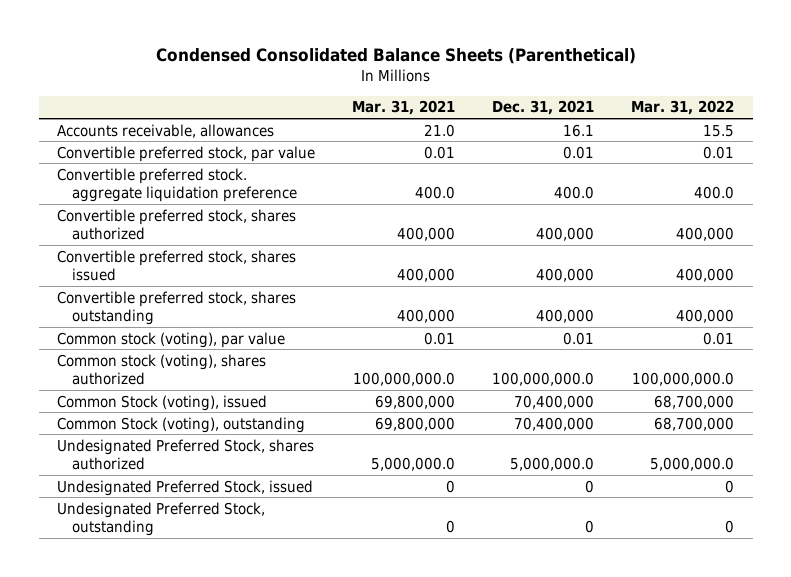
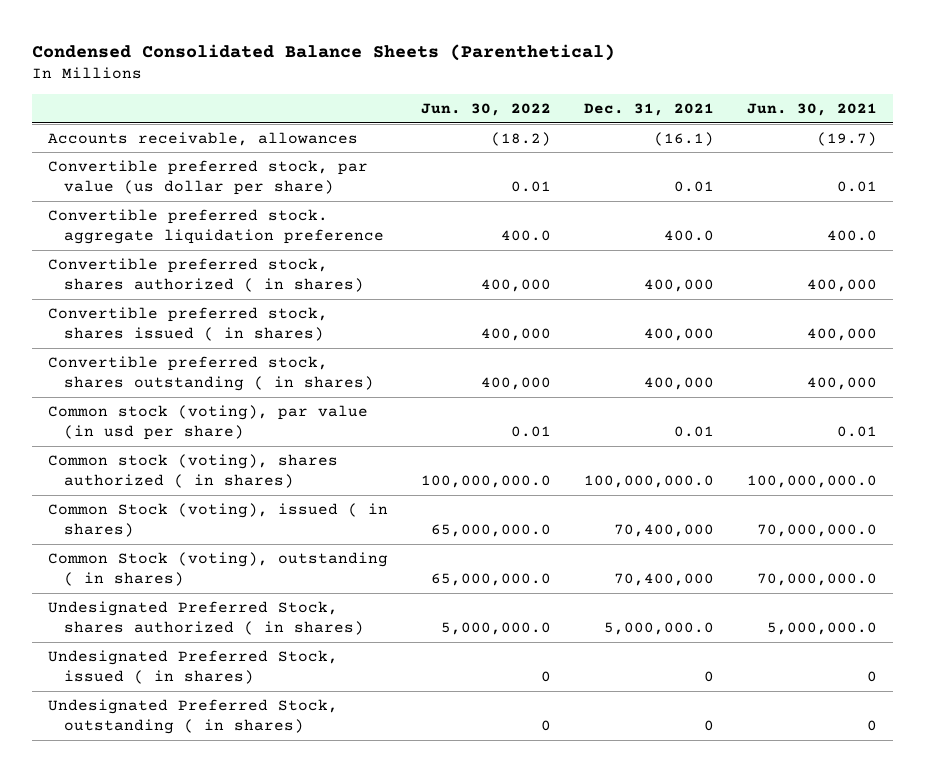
[352,100,456,116] Mar. 31, 2021 -> none
[631,100,735,116] Mar. 31, 2022 -> none
none -> [421,103,552,117] Jun. 30, 2022
none -> [746,103,877,117] Jun. 30, 2021
[563,123,595,137] 16.1 -> [653,131,714,146] (16.1)
[57,145,316,162] Convertible preferred stock, par value -> [48,159,369,196] Convertible preferred stock, par value (us dollar per share)
[57,208,297,241] Convertible preferred stock, shares authorized -> [48,257,364,293] Convertible preferred stock, shares authorized ( in shares)
[57,249,297,282] Convertible preferred stock, shares issued -> [48,306,329,342] Convertible preferred stock, shares issued ( in shares)
[57,290,297,326] Convertible preferred stock, shares outstanding -> [48,355,374,392] Convertible preferred stock, shares outstanding ( in shares)
[57,331,286,348] Common stock (voting), par value -> [48,404,369,441] Common stock (voting), par value (in usd per share)
[57,353,267,386] Common stock (voting), shares authorized -> [48,453,339,489] Common stock (voting), shares authorized ( in shares)
[57,394,268,411] Common Stock (voting), issued -> [48,502,389,538] Common Stock (voting), issued ( in shares)
[57,416,306,433] Common Stock (voting), outstanding -> [48,551,389,587] Common Stock (voting), outstanding ( in shares)
[57,438,315,471] Undesignated Preferred Stock, shares authorized -> [48,600,364,636] Undesignated Preferred Stock, shares authorized ( in shares)
[57,479,314,496] Undesignated Preferred Stock, issued -> [48,649,339,685] Undesignated Preferred Stock, issued ( in shares)
[57,501,266,537] Undesignated Preferred Stock, outstanding -> [48,698,339,735] Undesignated Preferred Stock, outstanding ( in shares)

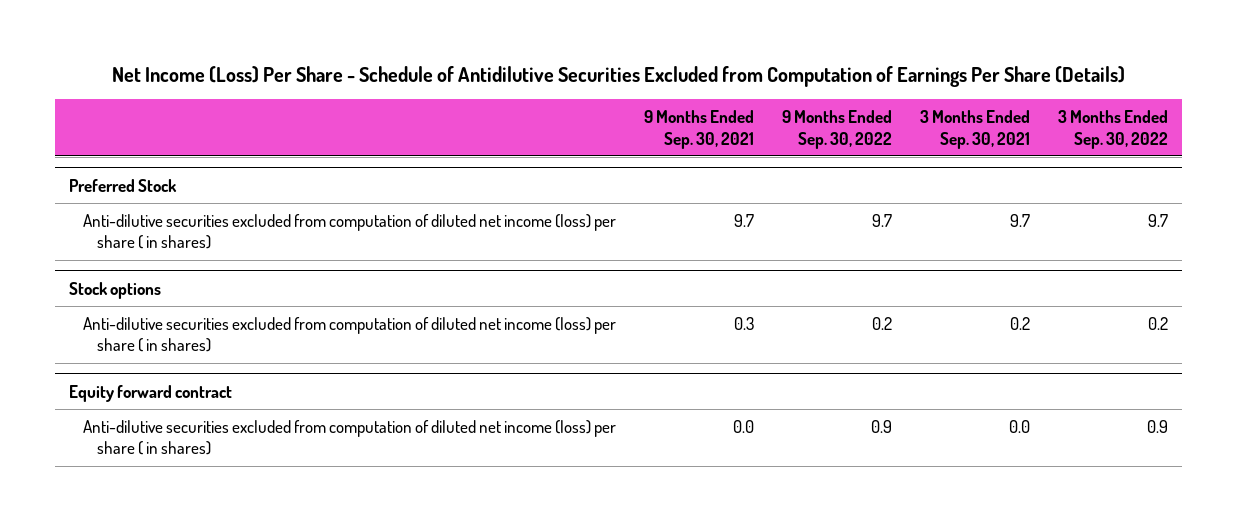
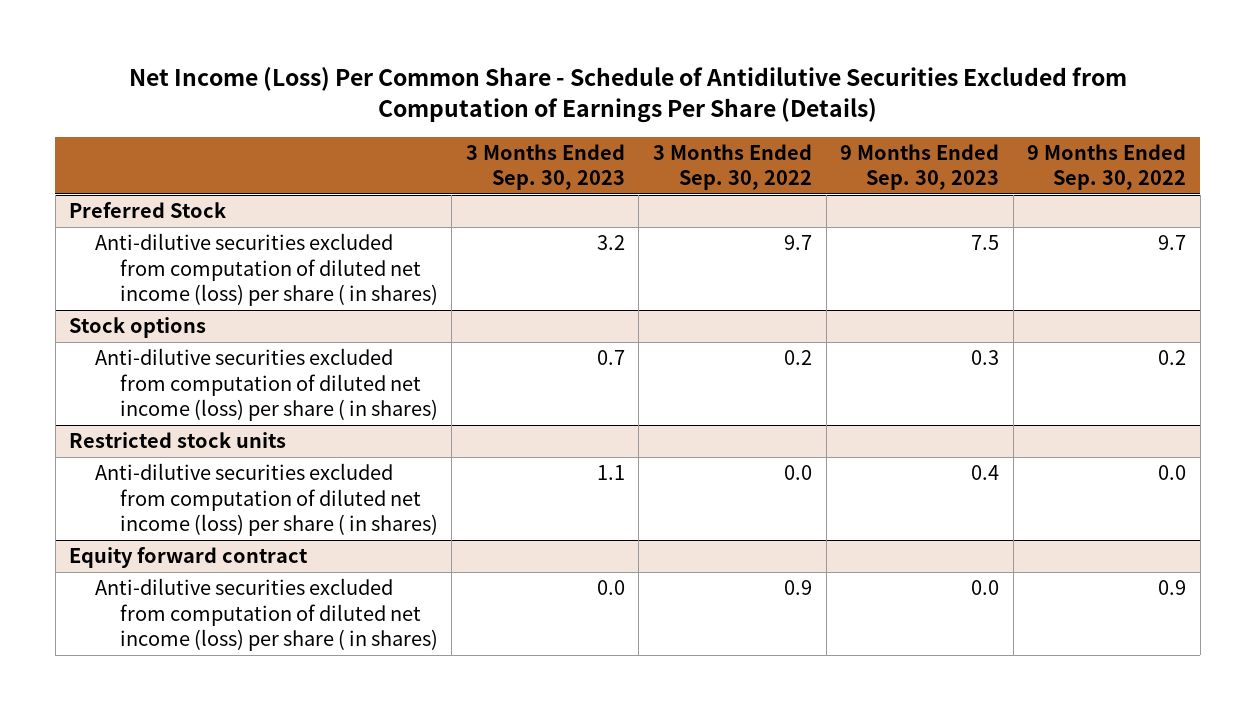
[111,66,1125,88] Net Income (Loss) Per Share - Schedule of Antidilutive Securities Excluded from Computation of Earnings Per Share (Details) -> [128,66,1127,123] Net Income (Loss) Per Common Share - Schedule of Antidilutive Securities Excluded from Computation of Earnings Per Share (Details)
[644,110,755,149] 9 Months Ended Sep. 30, 2021 -> none
[920,110,1031,149] 3 Months Ended Sep. 30, 2021 -> none
none -> [465,143,625,191] 3 Months Ended Sep. 30, 2023
none -> [840,143,1000,191] 9 Months Ended Sep. 30, 2023
none -> [69,432,287,449] Restricted stock units
none -> [94,463,438,537] Anti-dilutive securities excluded from computation of diluted net income (loss) per share ( in shares)

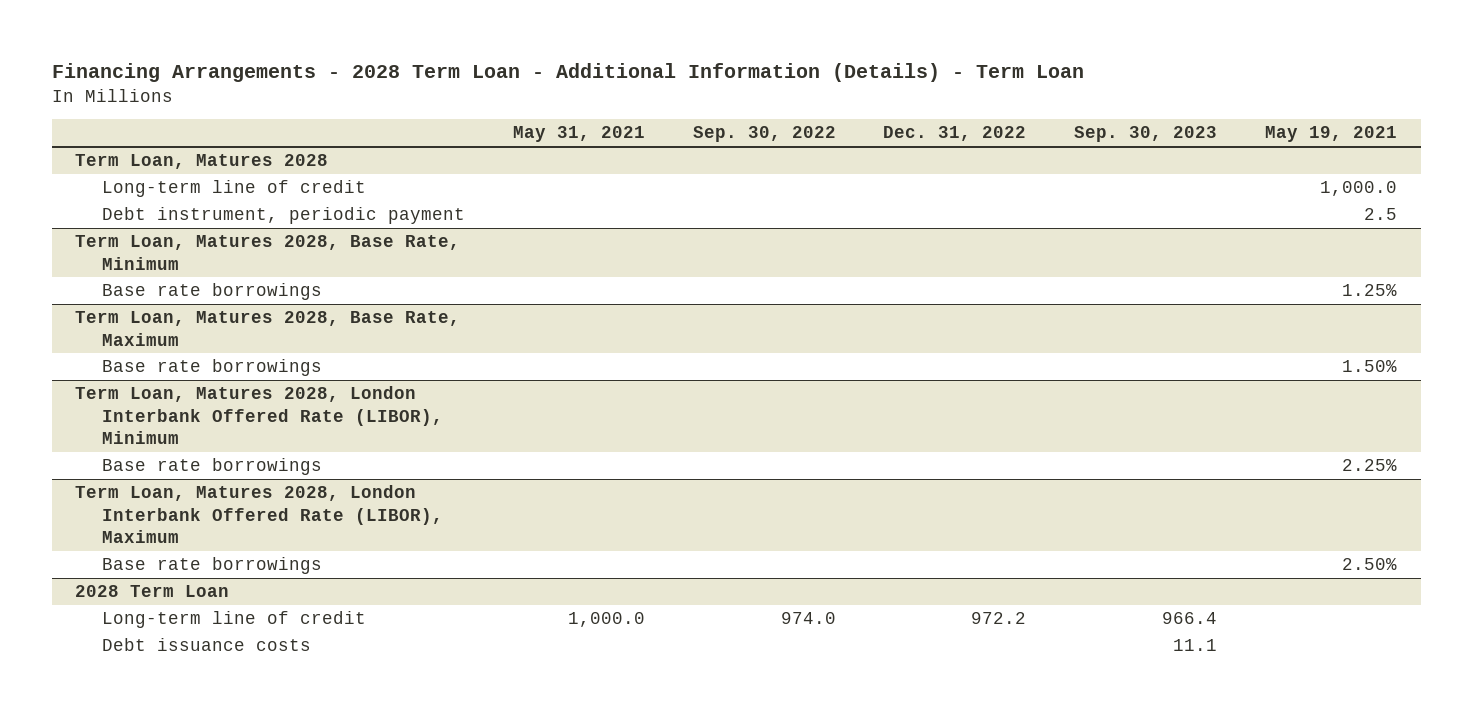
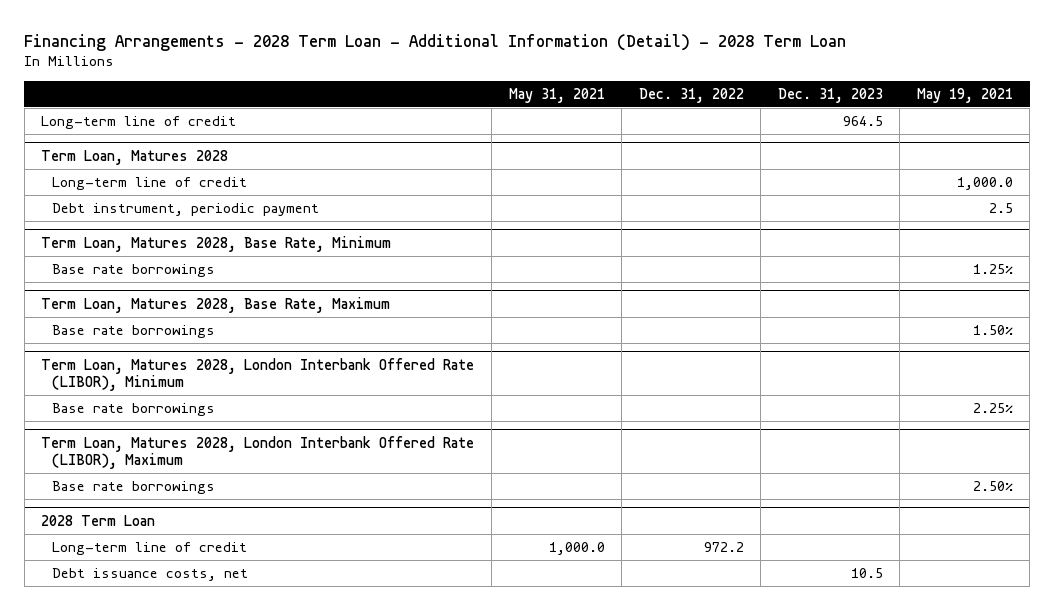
[51,63,1084,83] Financing Arrangements - 2028 Term Loan - Additional Information (Details) - Term Loan -> [24,33,847,51] Financing Arrangements - 2028 Term Loan - Additional Information (Detail) - 2028 Term Loan
[692,126,836,143] Sep. 30, 2022 -> none
[1074,126,1218,143] Sep. 30, 2023 -> none
none -> [777,87,883,103] Dec. 31, 2023
none -> [41,116,237,130] Long-term line of credit
[102,638,312,652] Debt issuance costs -> [52,568,249,582] Debt issuance costs, net

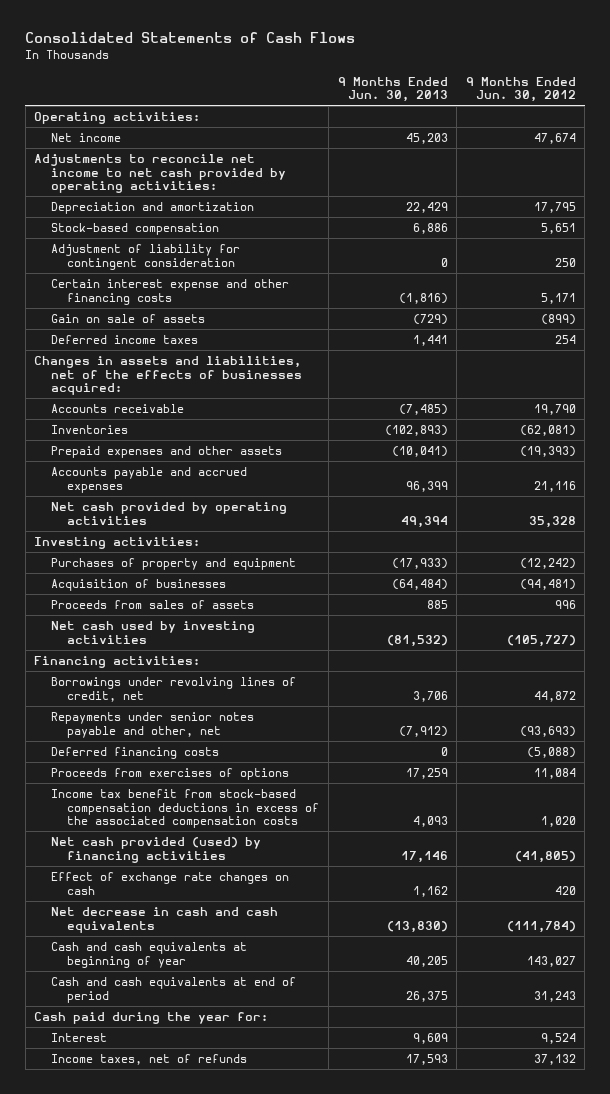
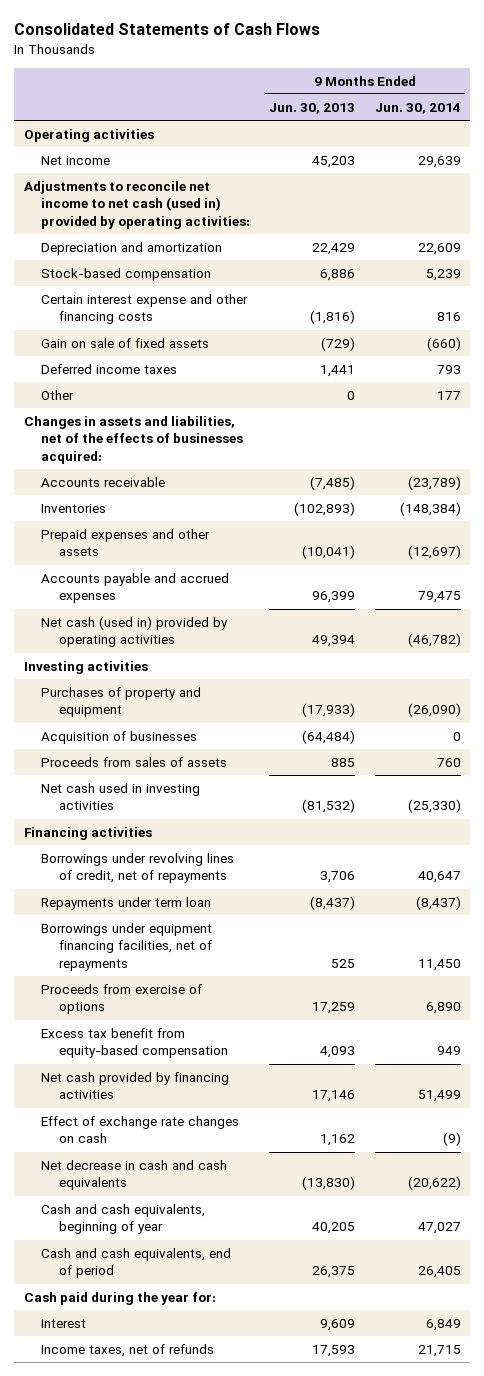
[465,76,576,103] 9 Months Ended Jun. 30, 2012 -> none
none -> [374,102,461,114] Jun. 30, 2014
[34,111,201,124] Operating activities: -> [23,128,154,142] Operating activities
[34,153,286,194] Adjustments to reconcile net income to net cash provided by operating activities: -> [23,180,251,229] Adjustments to reconcile net income to net cash (used in) provided by operating activities:
[50,243,240,270] Adjustment of liability for contingent consideration -> none
[50,313,205,323] Gain on sale of assets -> [41,337,210,348] Gain on sale of fixed assets
none -> [41,389,75,400] Other
[50,501,287,525] Net cash provided by operating activities -> [41,615,229,648] Net cash (used in) provided by operating activities
[34,536,201,549] Investing activities: -> [23,660,148,674] Investing activities
[50,711,254,738] Repayments under senior notes payable and other, net -> none
[50,746,219,759] Deferred financing costs -> none
[50,620,255,644] Net cash used by investing activities -> [41,782,201,811] Net cash used in investing activities
[34,655,201,668] Financing activities: -> [23,826,152,840] Financing activities
[50,676,296,702] Borrowings under revolving lines of credit, net -> [41,852,235,884] Borrowings under revolving lines of credit, net of repayments
none -> [41,896,212,910] Repayments under term loan
none -> [41,922,213,971] Borrowings under equipment financing facilities, net of repayments
[50,767,289,780] Proceeds from exercises of options -> [41,983,203,1015] Proceeds from exercise of options
[50,788,320,829] Income tax benefit from stock-based compensation deductions in excess of the associated compensation costs -> [41,1027,229,1059] Excess tax benefit from equity-based compensation
[50,836,261,863] Net cash provided (used) by financing activities -> [41,1071,230,1100] Net cash provided by financing activities
[50,941,247,968] Cash and cash equivalents at beginning of year -> [41,1203,206,1235] Cash and cash equivalents, beginning of year
[50,976,296,1003] Cash and cash equivalents at end of period -> [41,1247,232,1279] Cash and cash equivalents, end of period

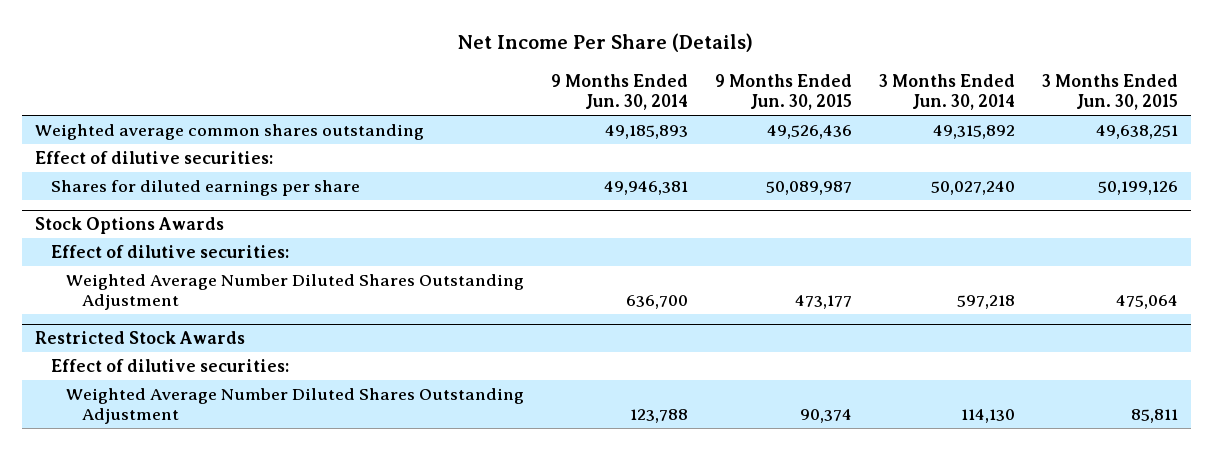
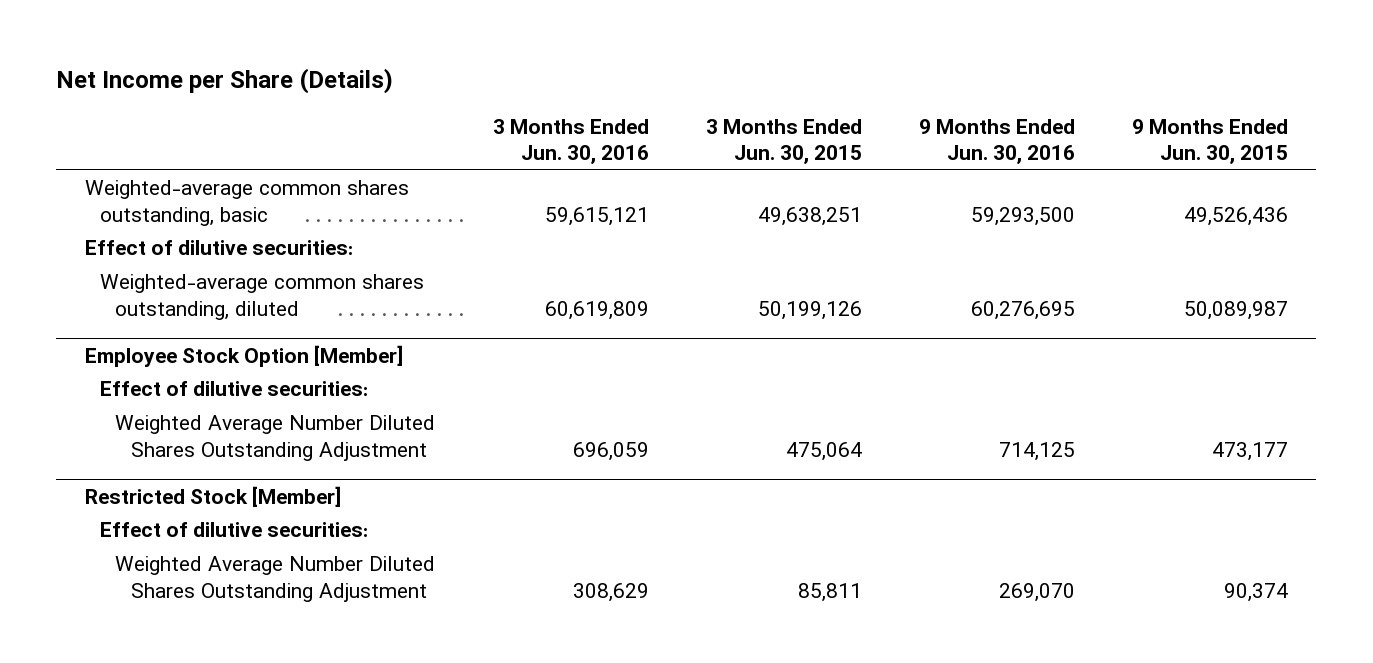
[458,33,754,53] Net Income Per Share (Details) -> [56,68,394,95] Net Income per Share (Details)
[550,73,688,111] 9 Months Ended Jun. 30, 2014 -> none
[878,73,1015,111] 3 Months Ended Jun. 30, 2014 -> none
none -> [492,118,649,165] 3 Months Ended Jun. 30, 2016
none -> [918,118,1075,165] 9 Months Ended Jun. 30, 2016
[35,124,425,141] Weighted average common shares outstanding -> [84,180,409,226] Weighted-average common shares outstanding, basic
[50,180,360,197] Shares for diluted earnings per share -> [100,274,425,320] Weighted-average common shares outstanding, diluted
[35,217,225,235] Stock Options Awards -> [84,344,403,367] Employee Stock Option [Member]
[35,331,246,345] Restricted Stock Awards -> [84,485,341,507] Restricted Stock [Member]

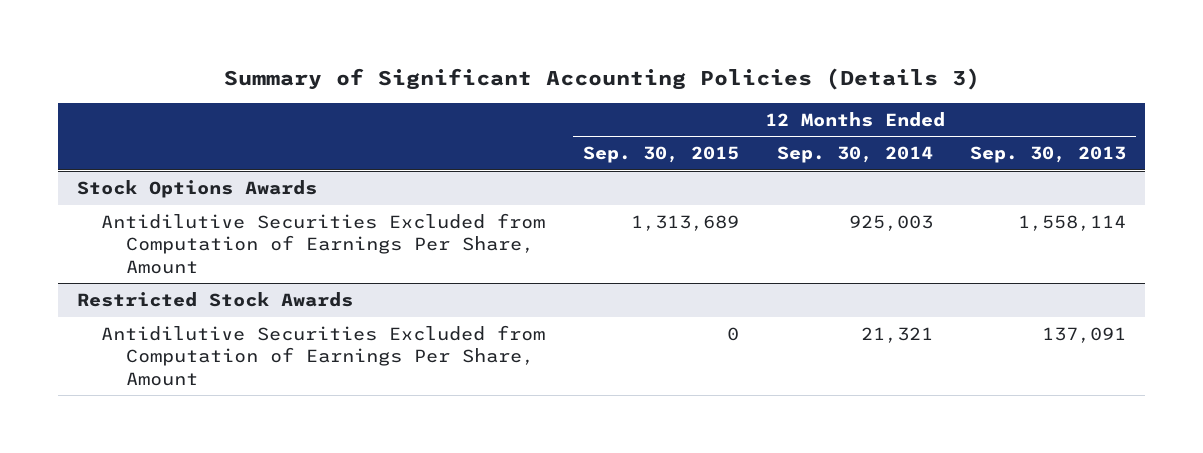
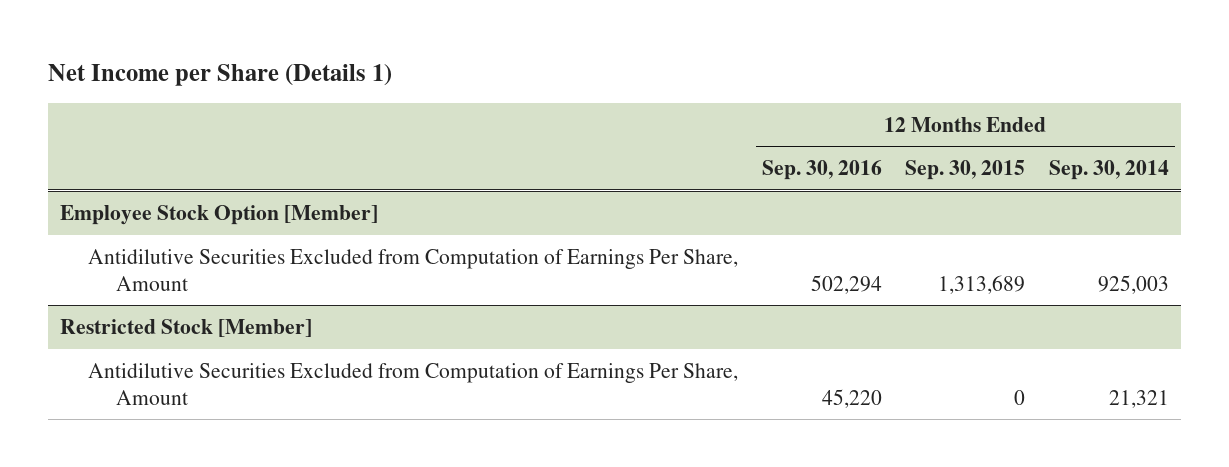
[223,68,980,91] Summary of Significant Accounting Policies (Details 3) -> [48,64,393,87] Net Income per Share (Details 1)
[970,146,1127,164] Sep. 30, 2013 -> none
none -> [761,160,882,181] Sep. 30, 2016
[76,179,317,198] Stock Options Awards -> [59,204,378,225] Employee Stock Option [Member]
[76,291,353,307] Restricted Stock Awards -> [59,318,312,337] Restricted Stock [Member]

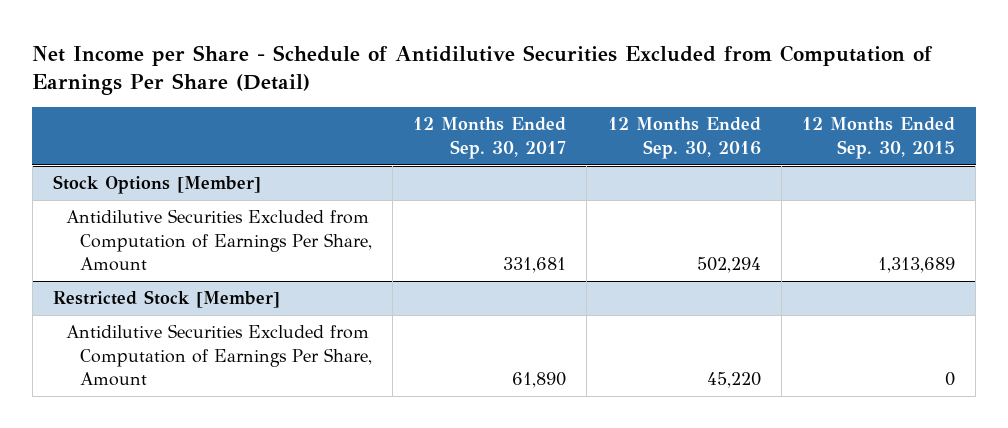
[48,64,393,87] Net Income per Share (Details 1) -> [32,44,934,95] Net Income per Share - Schedule of Antidilutive Securities Excluded from Computation of Earnings Per Share (Detail)
[1048,160,1169,181] Sep. 30, 2014 -> none
none -> [413,117,567,159] 12 Months Ended Sep. 30, 2017
[59,204,378,225] Employee Stock Option [Member] -> [53,175,262,195] Stock Options [Member]

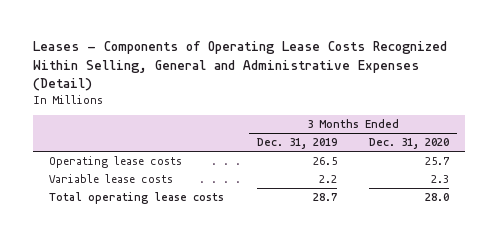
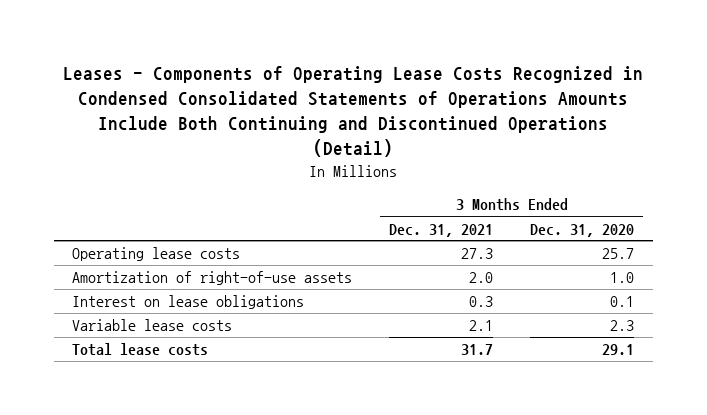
[33,41,448,91] Leases - Components of Operating Lease Costs Recognized Within Selling, General and Administrative Expenses (Detail) -> [63,66,644,158] Leases - Components of Operating Lease Costs Recognized in Condensed Consolidated Statements of Operations Amounts Include Both Continuing and Discontinued Operations (Detail)
[256,138,337,150] Dec. 31, 2019 -> none
none -> [389,223,494,237] Dec. 31, 2021
none -> [72,271,353,286] Amortization of right-of-use assets
none -> [72,295,305,310] Interest on lease obligations
[49,191,225,204] Total operating lease costs -> [72,343,209,357] Total lease costs
[425,192,450,201] 28.0 -> [602,344,635,356] 29.1

